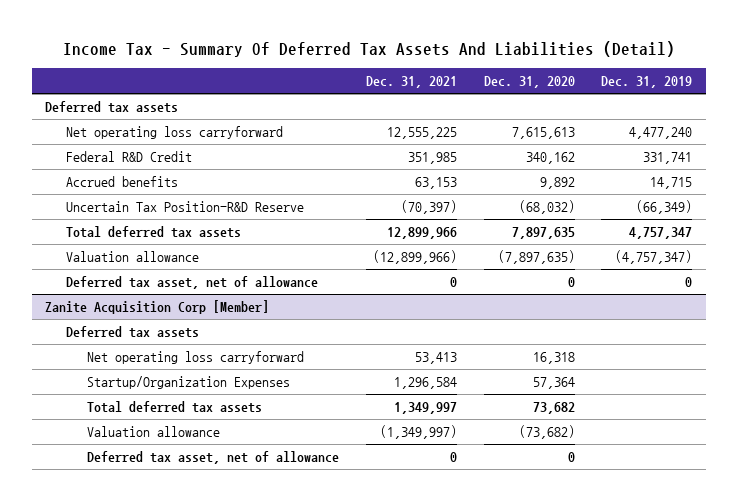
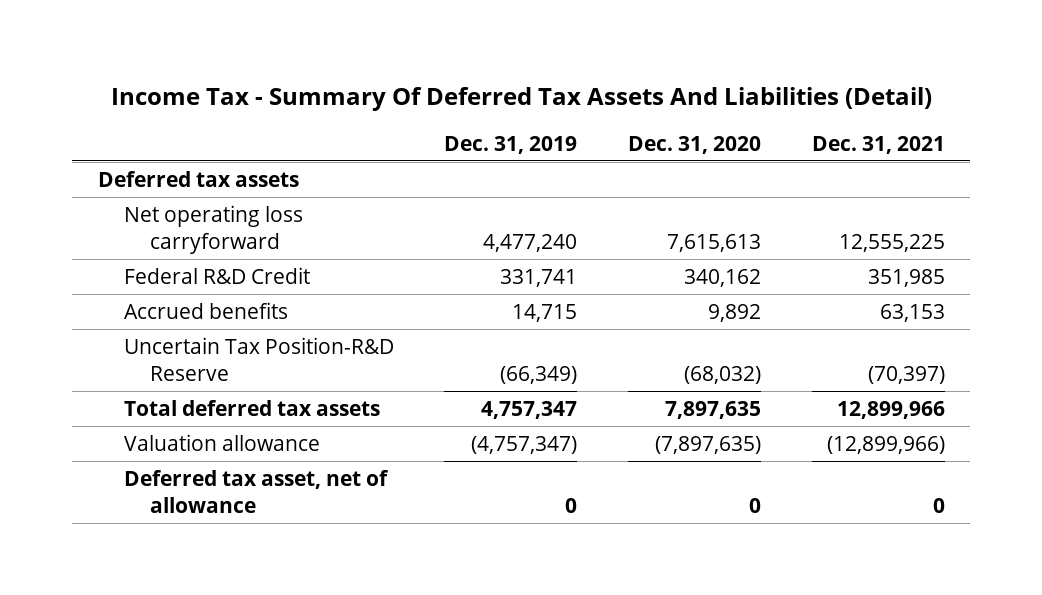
[45,299,270,314] Zanite Acquisition Corp [Member] -> none
[66,325,200,338] Deferred tax assets -> none
[87,350,305,364] Net operating loss carryforward -> none
[87,375,291,389] Startup/Organization Expenses -> none
[87,400,263,413] Total deferred tax assets -> none
[87,425,221,437] Valuation allowance -> none
[87,450,340,464] Deferred tax asset, net of allowance -> none

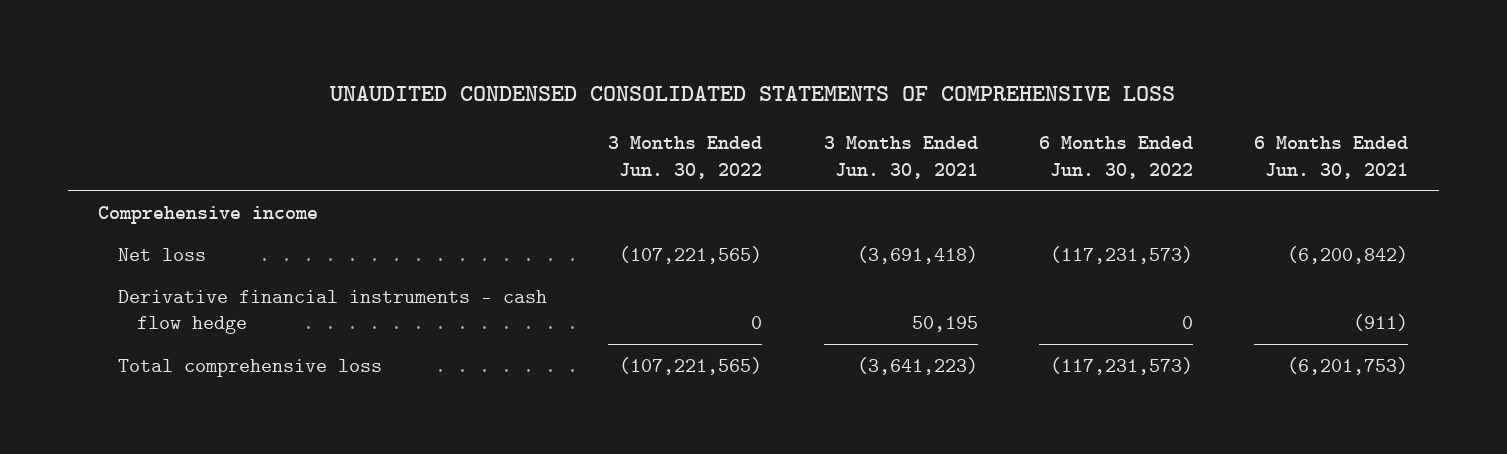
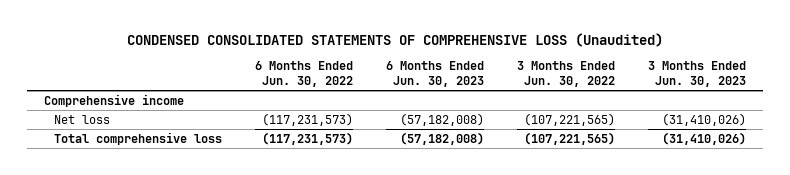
[329,85,1176,101] UNAUDITED CONDENSED CONSOLIDATED STATEMENTS OF COMPREHENSIVE LOSS -> [126,32,663,47] CONDENSED CONSOLIDATED STATEMENTS OF COMPREHENSIVE LOSS (Unaudited)
[823,136,978,179] 3 Months Ended Jun. 30, 2021 -> none
[1254,136,1409,179] 6 Months Ended Jun. 30, 2021 -> none
none -> [385,61,484,87] 6 Months Ended Jun. 30, 2023
none -> [647,61,746,87] 3 Months Ended Jun. 30, 2023
[117,289,547,335] Derivative financial instruments - cash flow hedge -> none

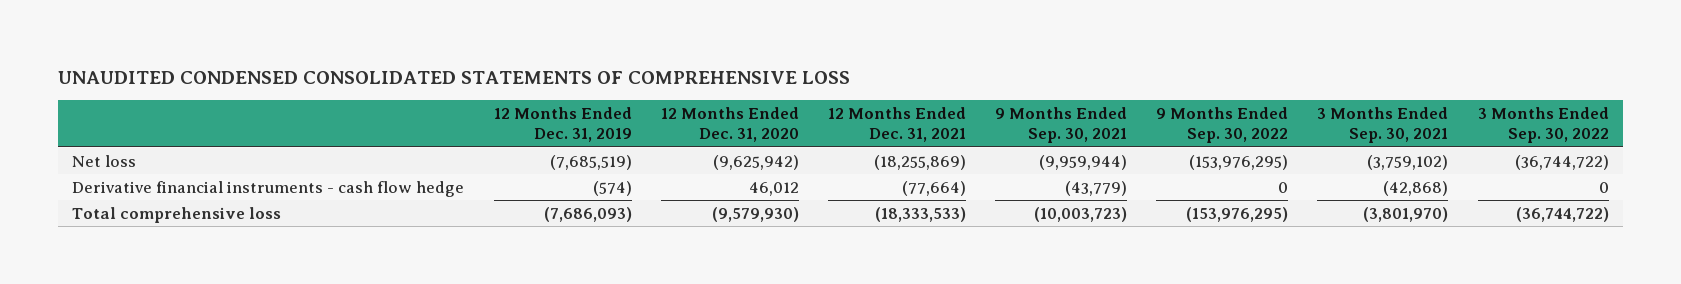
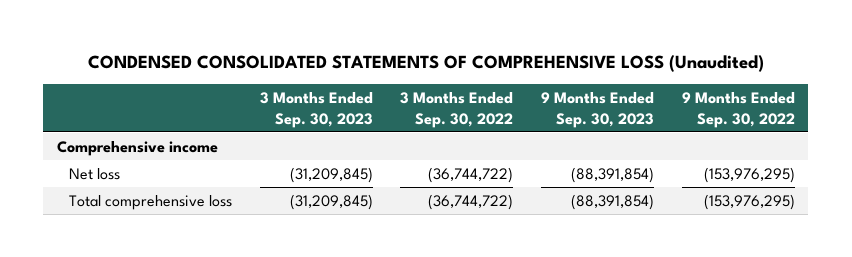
[57,70,850,84] UNAUDITED CONDENSED CONSOLIDATED STATEMENTS OF COMPREHENSIVE LOSS -> [87,55,764,73] CONDENSED CONSOLIDATED STATEMENTS OF COMPREHENSIVE LOSS (Unaudited)
[493,107,632,143] 12 Months Ended Dec. 31, 2019 -> none
[660,107,799,143] 12 Months Ended Dec. 31, 2020 -> none
[827,107,966,143] 12 Months Ended Dec. 31, 2021 -> none
[995,107,1128,144] 9 Months Ended Sep. 30, 2021 -> none
[1317,107,1449,144] 3 Months Ended Sep. 30, 2021 -> none
none -> [259,92,373,128] 3 Months Ended Sep. 30, 2023
none -> [541,92,655,128] 9 Months Ended Sep. 30, 2023
none -> [57,140,219,156] Comprehensive income
[72,180,465,197] Derivative financial instruments - cash flow hedge -> none

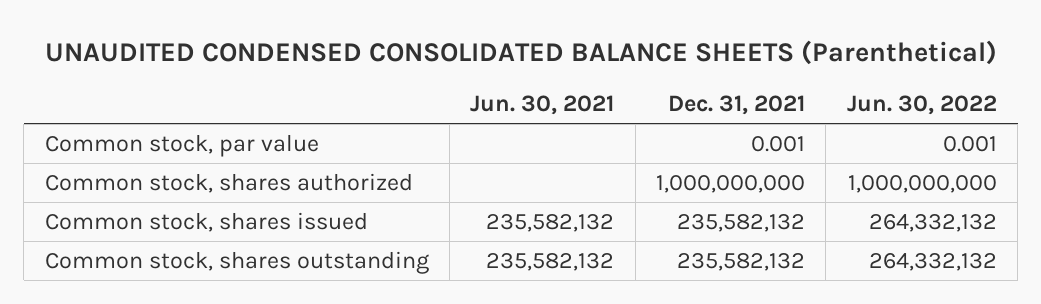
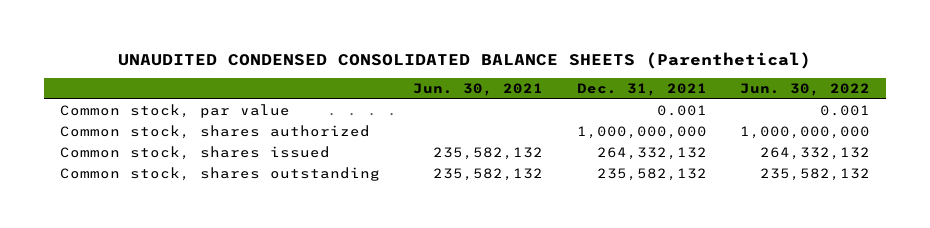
[677,213,806,232] 235,582,132 -> [596,147,707,161] 264,332,132
[868,252,997,271] 264,332,132 -> [759,168,870,182] 235,582,132

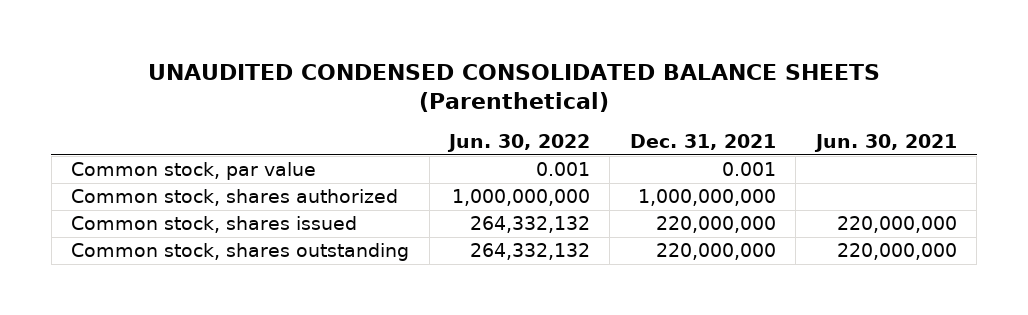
[433,147,544,161] 235,582,132 -> [836,216,957,234] 220,000,000
[596,147,707,161] 264,332,132 -> [655,216,776,234] 220,000,000
[433,168,544,182] 235,582,132 -> [836,243,957,261] 220,000,000
[596,168,707,182] 235,582,132 -> [655,243,776,261] 220,000,000
[759,168,870,182] 235,582,132 -> [470,243,591,261] 264,332,132

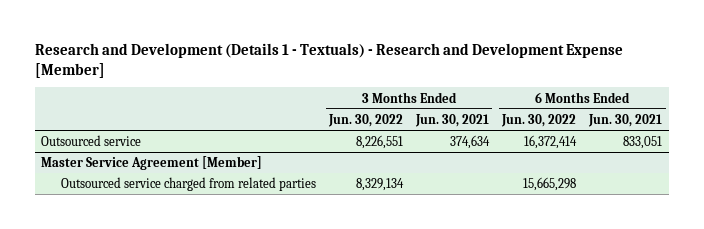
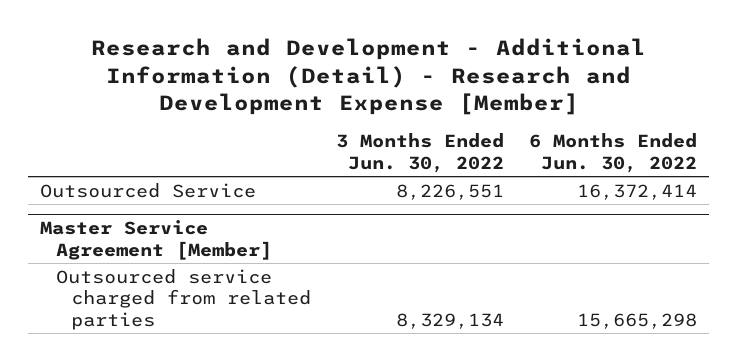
[34,42,623,78] Research and Development (Details 1 - Textuals) - Research and Development Expense [Member] -> [90,38,646,116] Research and Development - Additional Information (Detail) - Research and Development Expense [Member]
[415,113,490,127] Jun. 30, 2021 -> none
[588,113,663,127] Jun. 30, 2021 -> none
[41,135,142,147] Outsourced service -> [40,182,257,198] Outsourced Service

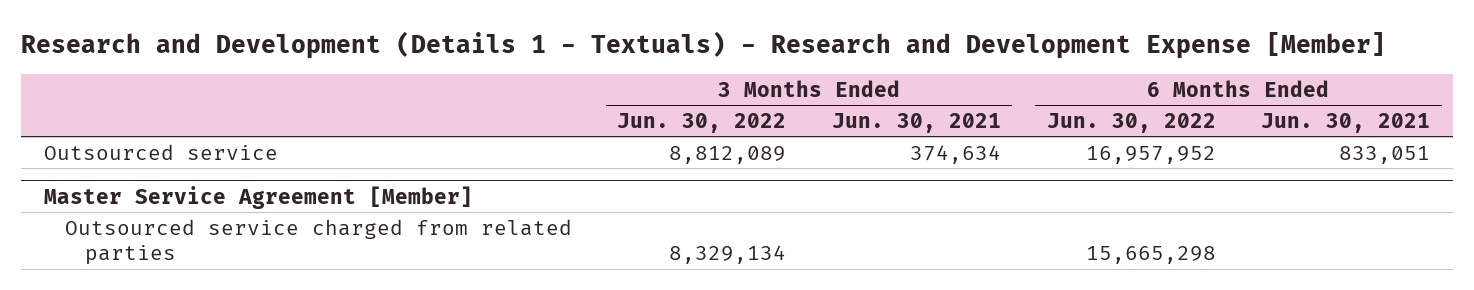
[90,38,646,116] Research and Development - Additional Information (Detail) - Research and Development Expense [Member] -> [21,31,1387,60] Research and Development (Details 1 - Textuals) - Research and Development Expense [Member]
none -> [831,112,1001,133] Jun. 30, 2021
none -> [1261,112,1431,133] Jun. 30, 2021
[40,182,257,198] Outsourced Service -> [44,143,279,160] Outsourced service
[396,183,505,200] 8,226,551 -> [669,145,787,164] 8,812,089
[576,183,697,200] 16,372,414 -> [1085,145,1216,164] 16,957,952

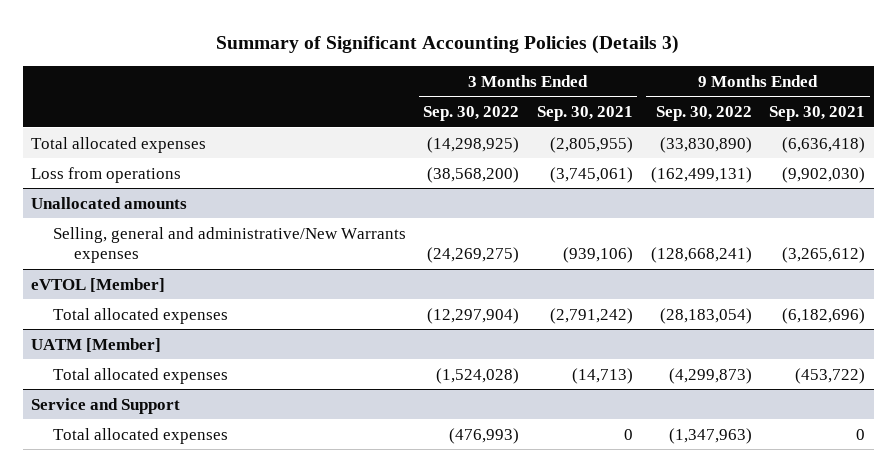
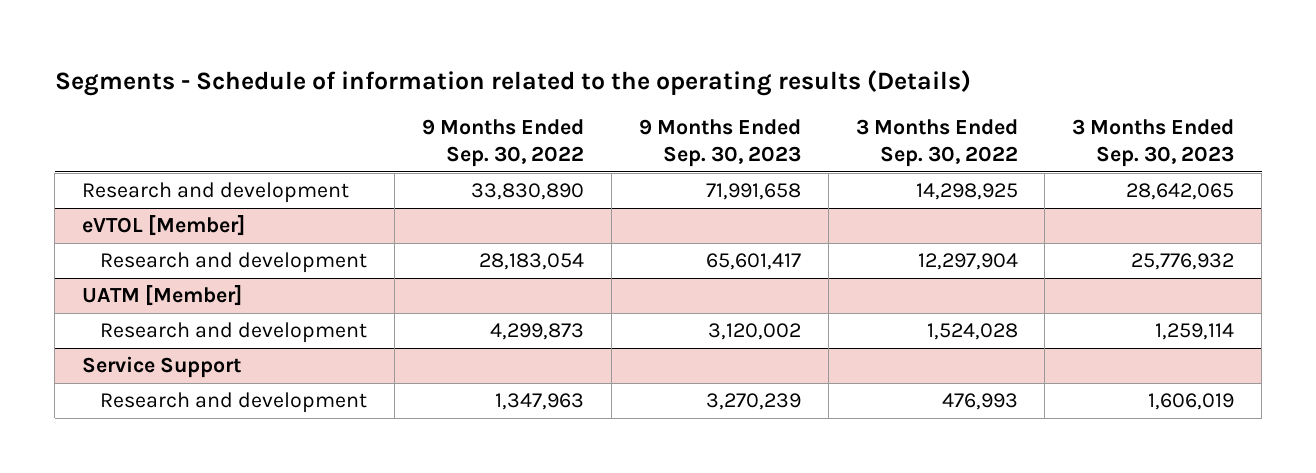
[216,35,680,55] Summary of Significant Accounting Policies (Details 3) -> [54,69,971,96] Segments - Schedule of information related to the operating results (Details)
[536,106,633,122] Sep. 30, 2021 -> none
[769,106,866,122] Sep. 30, 2021 -> none
none -> [638,119,801,168] 9 Months Ended Sep. 30, 2023
none -> [1072,119,1235,168] 3 Months Ended Sep. 30, 2023
[31,136,207,153] Total allocated expenses -> none
[31,166,182,183] Loss from operations -> none
[31,196,188,209] Unallocated amounts -> none
[52,226,406,264] Selling, general and administrative/New Warrants expenses -> none
none -> [82,182,350,204] Research and development
[52,307,228,324] Total allocated expenses -> none
none -> [100,252,368,274] Research and development
[52,367,228,384] Total allocated expenses -> none
[52,427,228,444] Total allocated expenses -> none
none -> [100,322,368,344] Research and development
[31,397,181,414] Service and Support -> [82,356,242,379] Service Support
none -> [100,392,368,414] Research and development

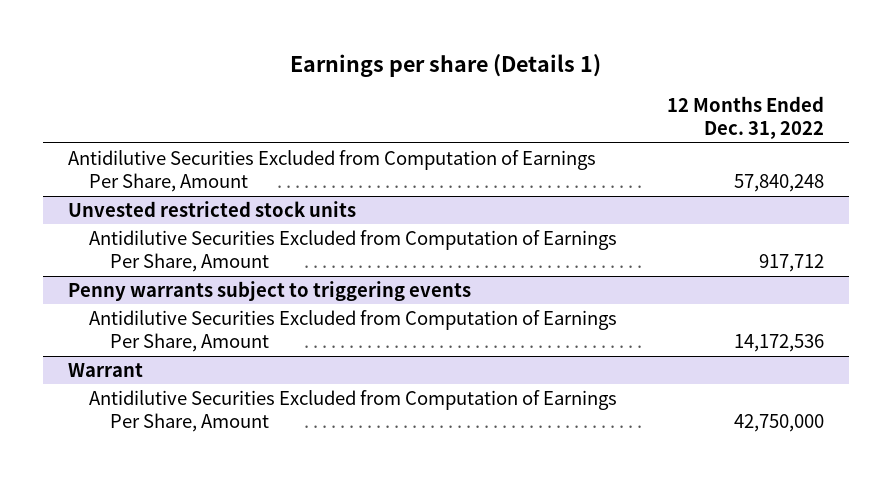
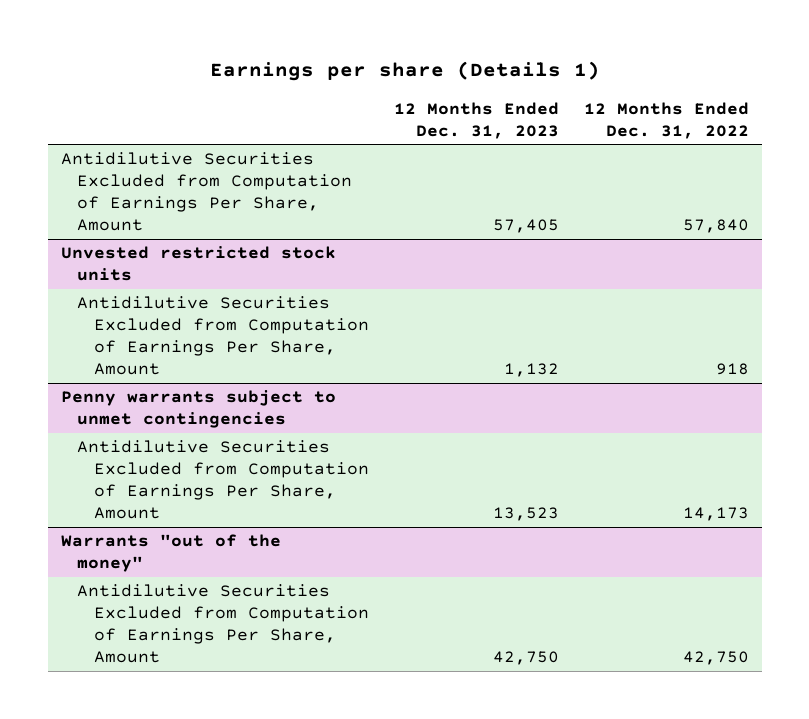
none -> [393,101,559,139] 12 Months Ended Dec. 31, 2023
[733,174,824,193] 57,840,248 -> [682,218,749,233] 57,840
[758,254,824,273] 917,712 -> [715,362,749,375] 918
[68,281,472,302] Penny warrants subject to triggering events -> [60,390,336,429] Penny warrants subject to unmet contingencies
[733,334,824,353] 14,172,536 -> [682,506,749,521] 14,173
[68,363,144,378] Warrant -> [60,534,281,573] Warrants "out of the money"
[733,414,824,433] 42,750,000 -> [682,650,749,665] 42,750

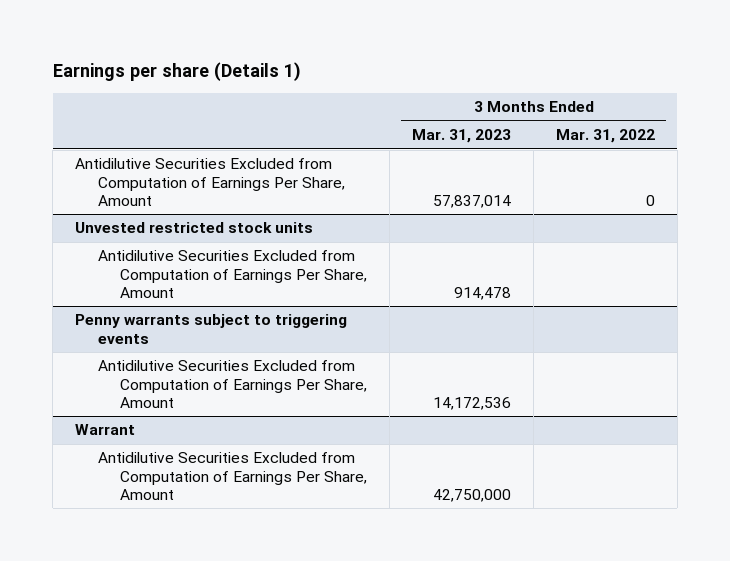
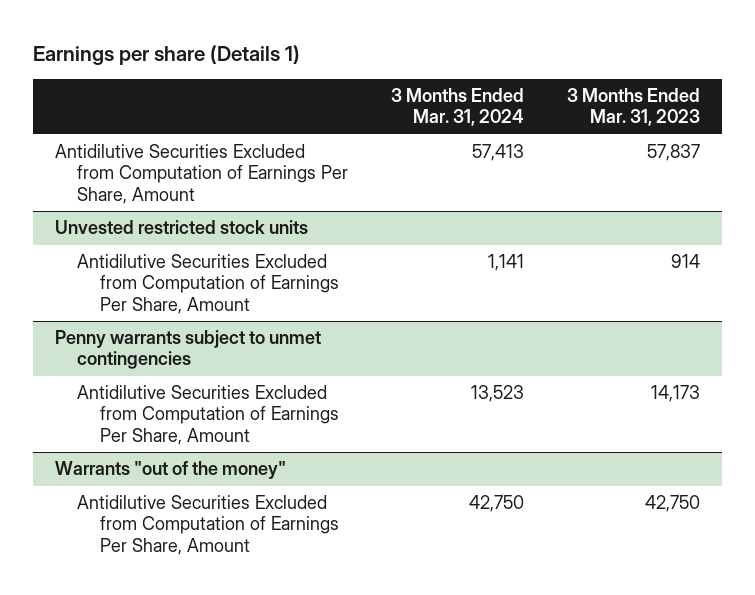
[556,129,656,144] Mar. 31, 2022 -> none
none -> [391,88,525,127] 3 Months Ended Mar. 31, 2024
[433,194,512,208] 57,837,014 -> [647,144,701,162] 57,837
[454,286,512,300] 914,478 -> [671,254,701,269] 914
[75,314,348,344] Penny warrants subject to triggering events -> [54,330,321,370] Penny warrants subject to unmet contingencies
[433,396,512,410] 14,172,536 -> [651,385,701,403] 14,173
[75,424,136,436] Warrant -> [54,461,286,480] Warrants "out of the money"
[433,488,512,502] 42,750,000 -> [645,495,701,513] 42,750

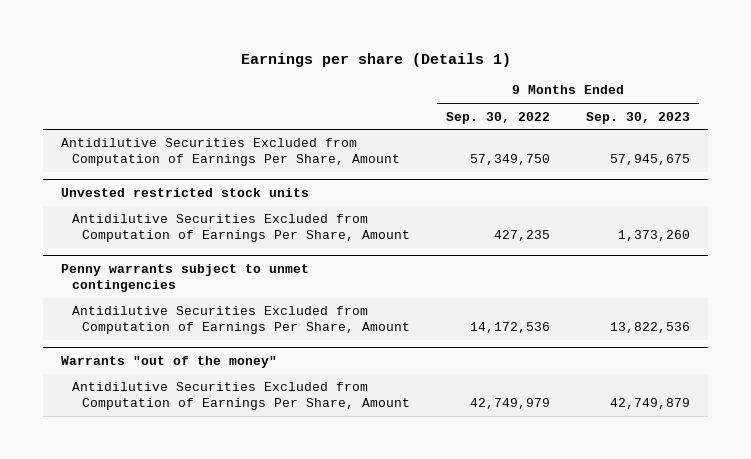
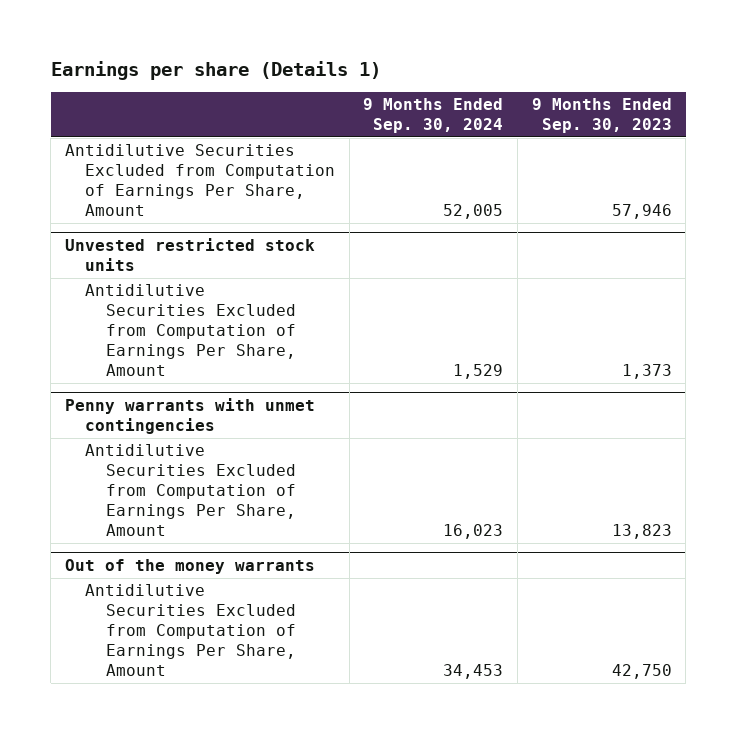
[445,111,550,124] Sep. 30, 2022 -> none
none -> [363,98,504,134] 9 Months Ended Sep. 30, 2024
[609,154,690,166] 57,945,675 -> [611,204,672,220] 57,946
[617,230,690,242] 1,373,260 -> [621,364,672,380] 1,373
[61,264,310,293] Penny warrants subject to unmet contingencies -> [64,398,315,435] Penny warrants with unmet contingencies
[609,322,690,334] 13,822,536 -> [611,524,672,540] 13,823
[61,356,278,369] Warrants "out of the money" -> [64,559,315,575] Out of the money warrants
[609,398,690,410] 42,749,879 -> [611,664,672,680] 42,750

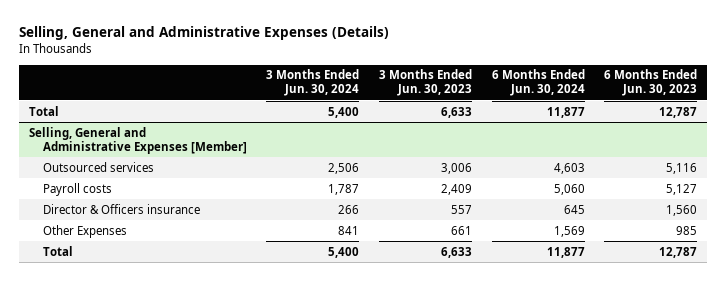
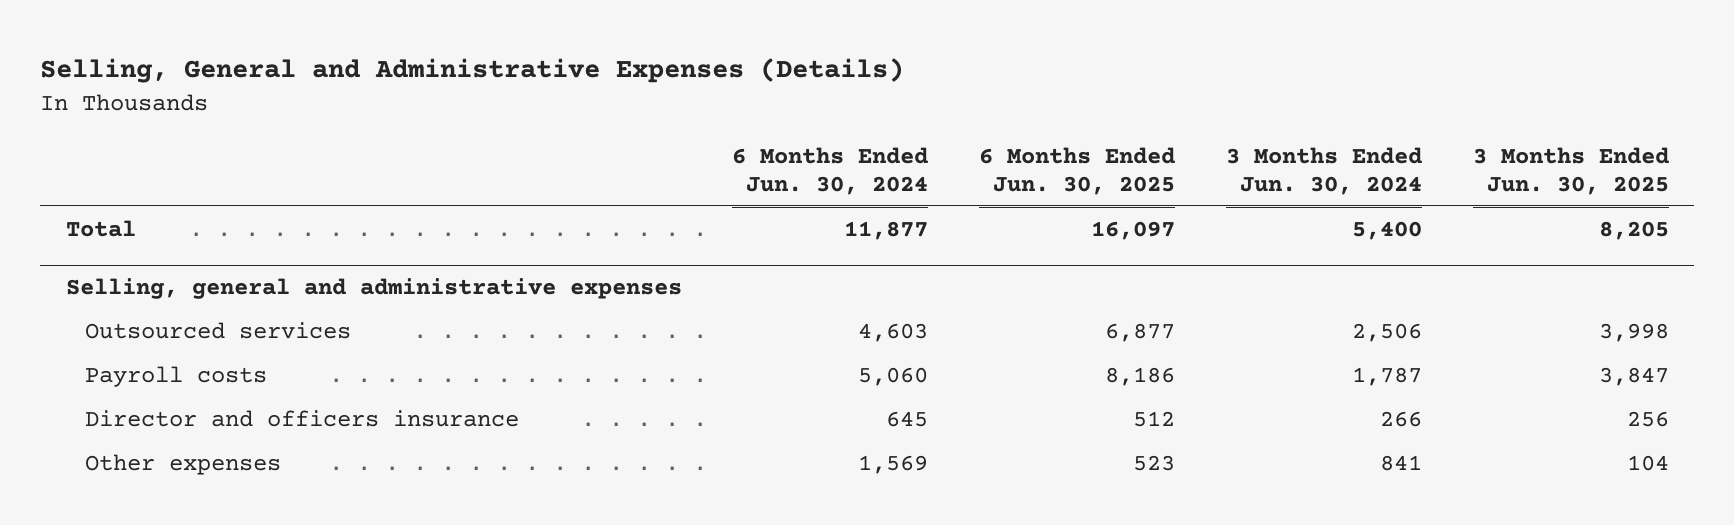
[378,69,472,97] 3 Months Ended Jun. 30, 2023 -> none
[604,69,698,97] 6 Months Ended Jun. 30, 2023 -> none
none -> [979,146,1176,195] 6 Months Ended Jun. 30, 2025
none -> [1472,146,1669,195] 3 Months Ended Jun. 30, 2025
[29,126,247,154] Selling, General and Administrative Expenses [Member] -> [65,277,682,299] Selling, general and administrative expenses
[42,245,73,256] Total -> none
[42,203,200,214] Director & Officers insurance -> [84,409,519,427] Director and officers insurance
[42,224,127,238] Other Expenses -> [84,453,281,475] Other expenses

